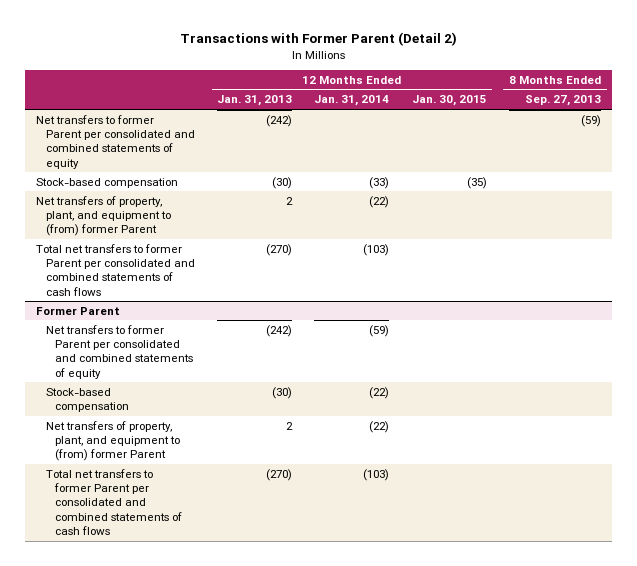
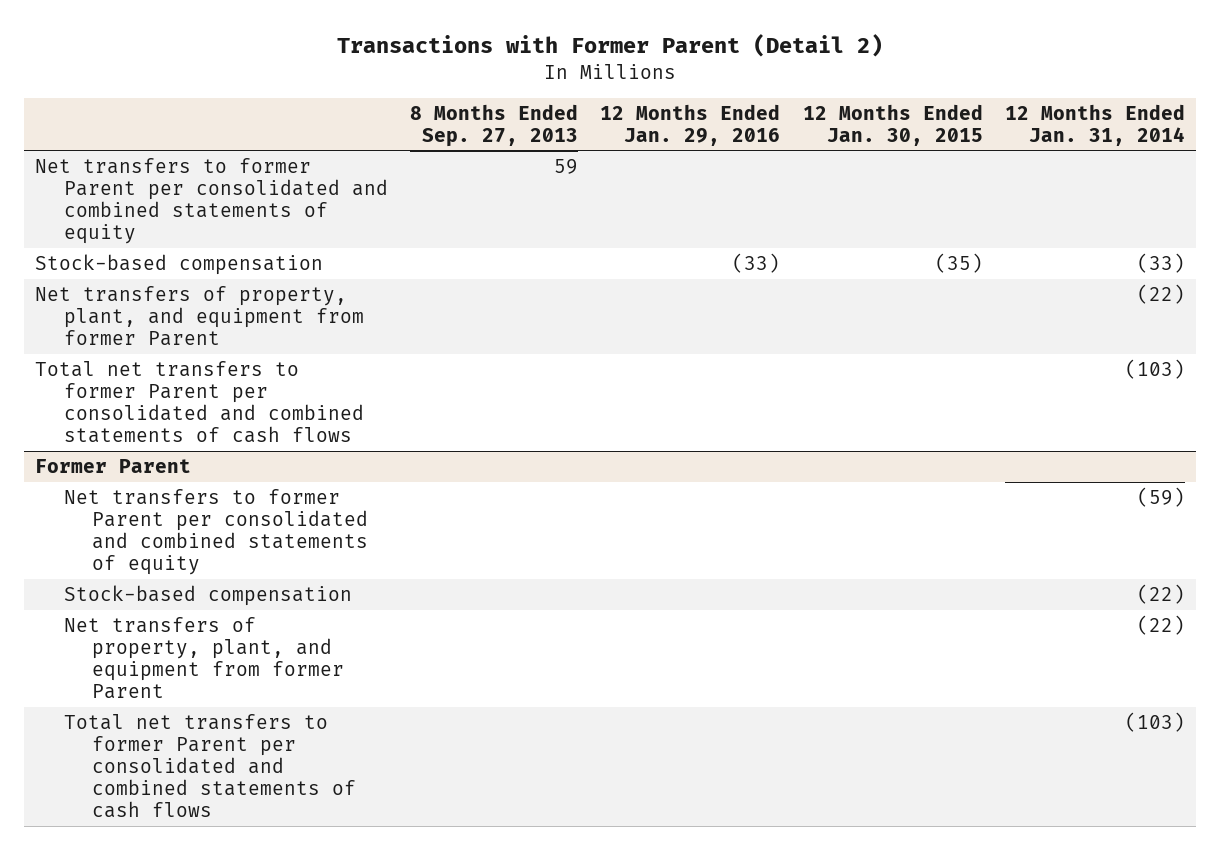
[217,95,293,107] Jan. 31, 2013 -> none
none -> [600,103,781,146] 12 Months Ended Jan. 29, 2016
[581,114,602,127] (59) -> [553,158,578,174] 59
[36,195,171,237] Net transfers of property, plant, and equipment to (from) former Parent -> [35,285,364,346] Net transfers of property, plant, and equipment from former Parent
[45,420,181,462] Net transfers of property, plant, and equipment to (from) former Parent -> [63,616,345,700] Net transfers of property, plant, and equipment from former Parent

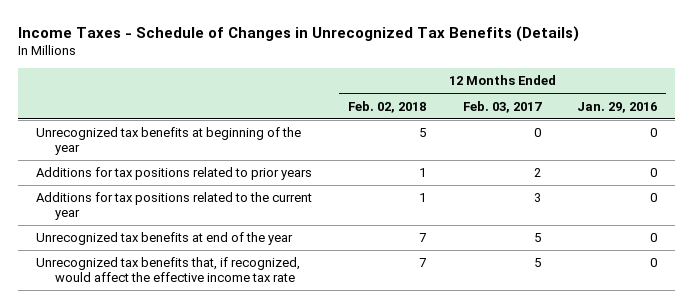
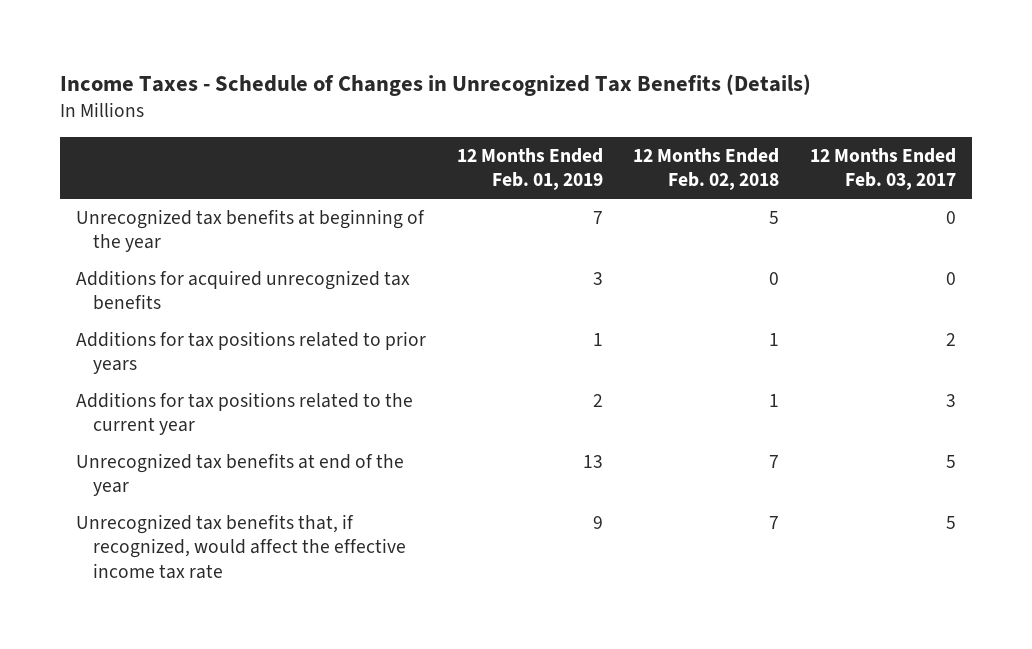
[577,101,658,113] Jan. 29, 2016 -> none
none -> [456,147,603,191] 12 Months Ended Feb. 01, 2019
none -> [75,269,410,311] Additions for acquired unrecognized tax benefits

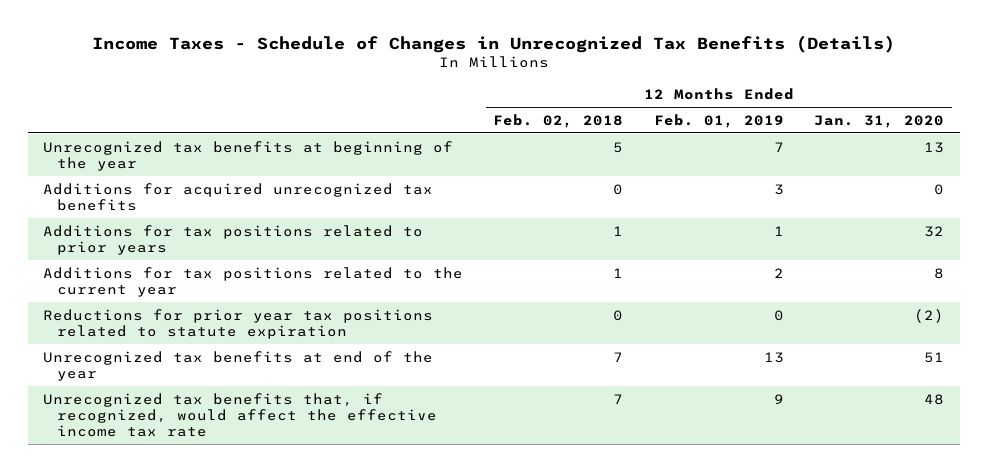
[810,147,957,191] 12 Months Ended Feb. 03, 2017 -> none
none -> [814,114,945,128] Jan. 31, 2020
none -> [42,308,433,339] Reductions for prior year tax positions related to statute expiration

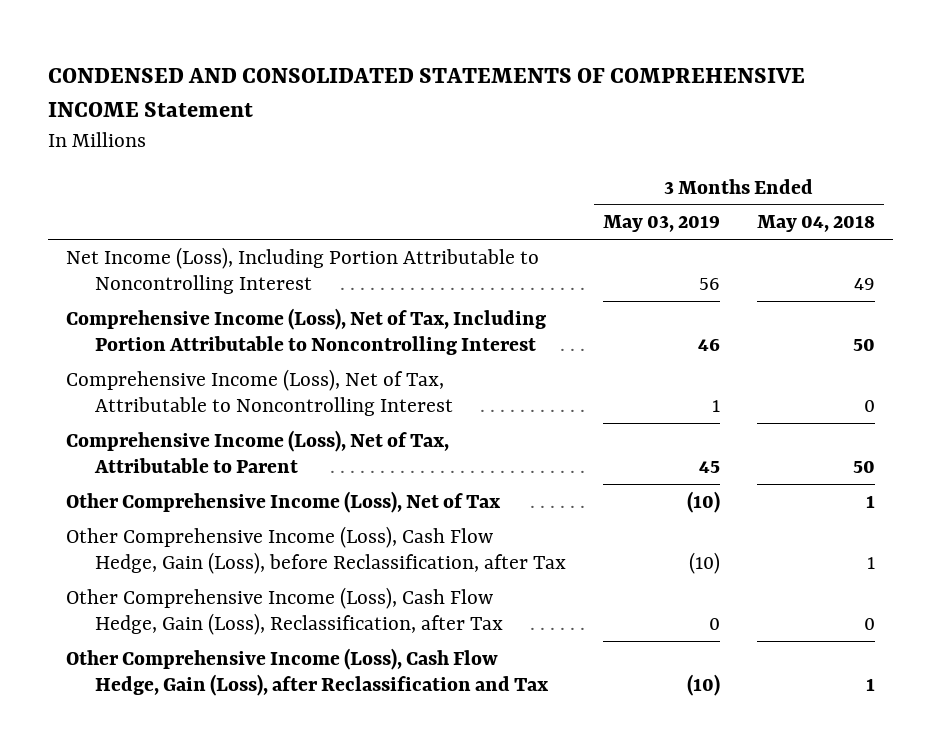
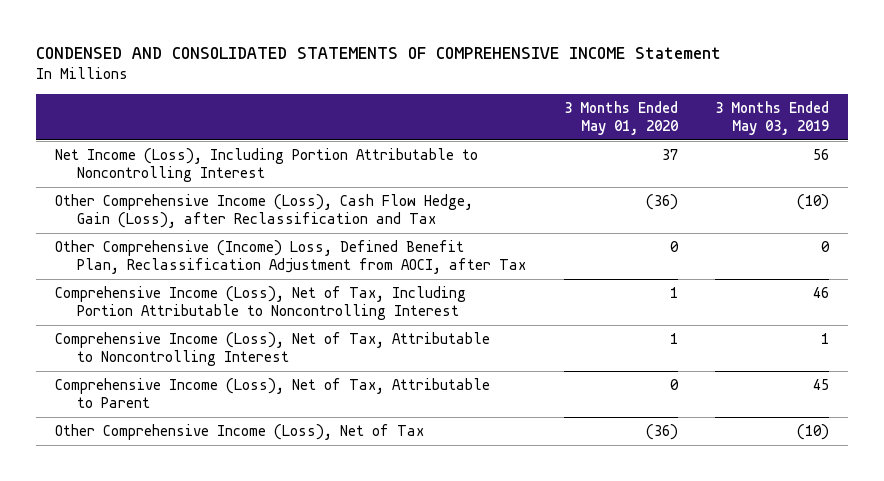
[756,215,875,233] May 04, 2018 -> none
none -> [563,100,678,135] 3 Months Ended May 01, 2020
[66,647,550,696] Other Comprehensive Income (Loss), Cash Flow Hedge, Gain (Loss), after Reclassification and Tax -> [55,193,474,228] Other Comprehensive Income (Loss), Cash Flow Hedge, Gain (Loss), after Reclassification and Tax
none -> [55,239,527,274] Other Comprehensive (Income) Loss, Defined Benefit Plan, Reclassification Adjustment from AOCI, after Tax
[66,525,567,574] Other Comprehensive Income (Loss), Cash Flow Hedge, Gain (Loss), before Reclassification, after Tax -> none
[66,586,504,635] Other Comprehensive Income (Loss), Cash Flow Hedge, Gain (Loss), Reclassification, after Tax -> none

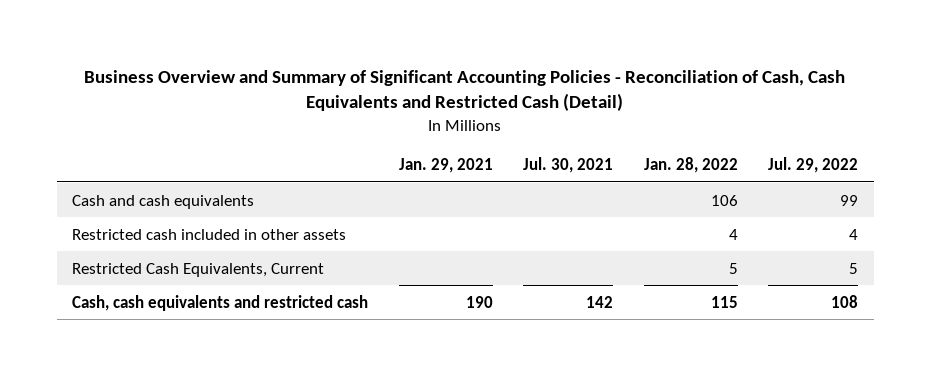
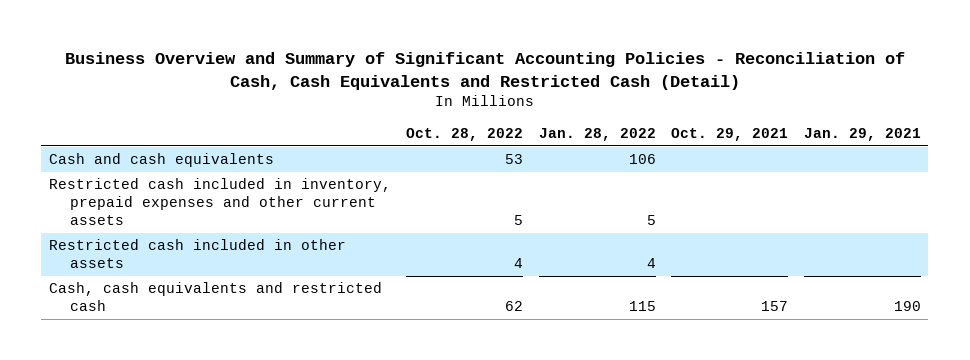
[523,157,614,174] Jul. 30, 2021 -> none
[768,157,859,174] Jul. 29, 2022 -> none
none -> [406,128,524,142] Oct. 28, 2022
none -> [671,128,789,142] Oct. 29, 2021
none -> [48,178,391,225] Restricted cash included in inventory, prepaid expenses and other current assets
[72,262,325,277] Restricted Cash Equivalents, Current -> none

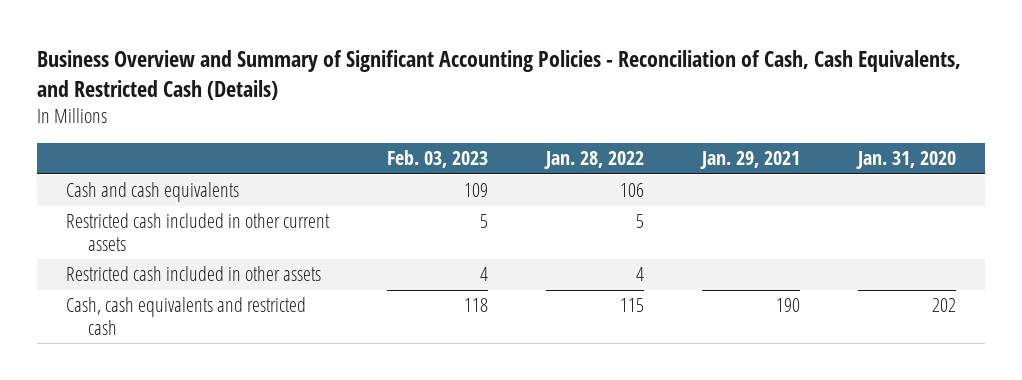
[64,51,905,90] Business Overview and Summary of Significant Accounting Policies - Reconciliation of Cash, Cash Equivalents and Restricted Cash (Detail) -> [37,50,962,101] Business Overview and Summary of Significant Accounting Policies - Reconciliation of Cash, Cash Equivalents, and Restricted Cash (Details)
[406,128,524,142] Oct. 28, 2022 -> none
[671,128,789,142] Oct. 29, 2021 -> none
none -> [387,149,489,168] Feb. 03, 2023
none -> [855,150,956,169] Jan. 31, 2020
[48,178,391,225] Restricted cash included in inventory, prepaid expenses and other current assets -> [66,213,331,251] Restricted cash included in other current assets

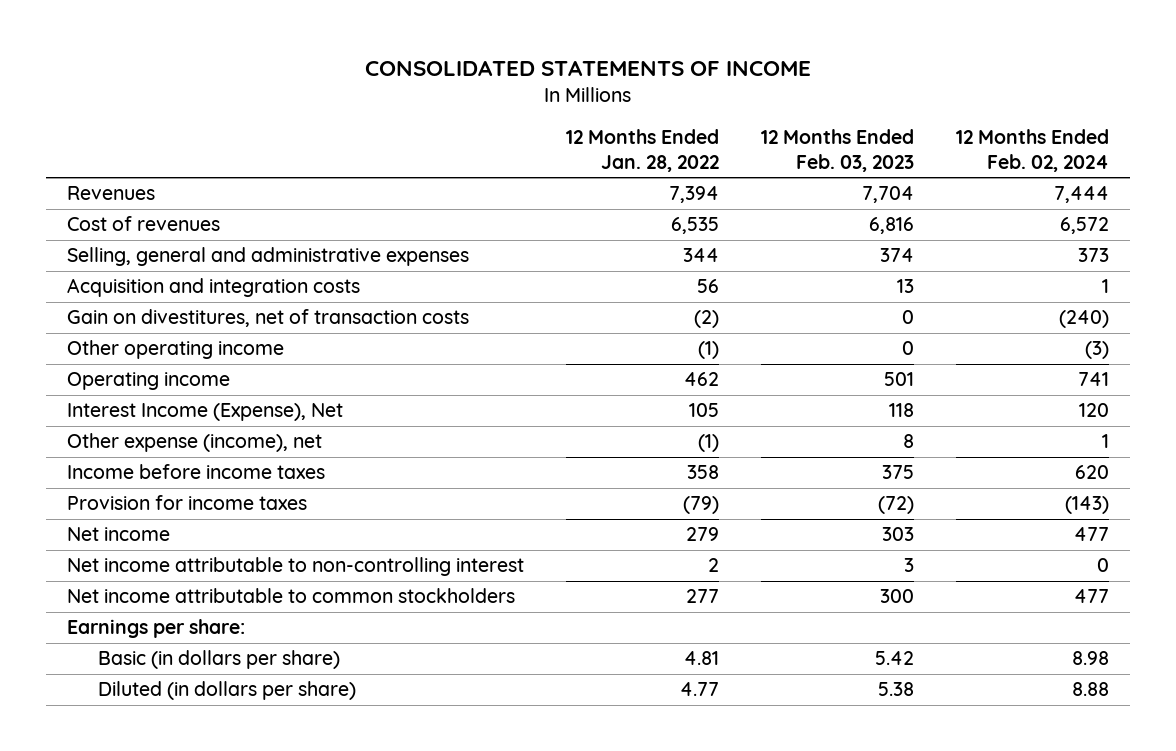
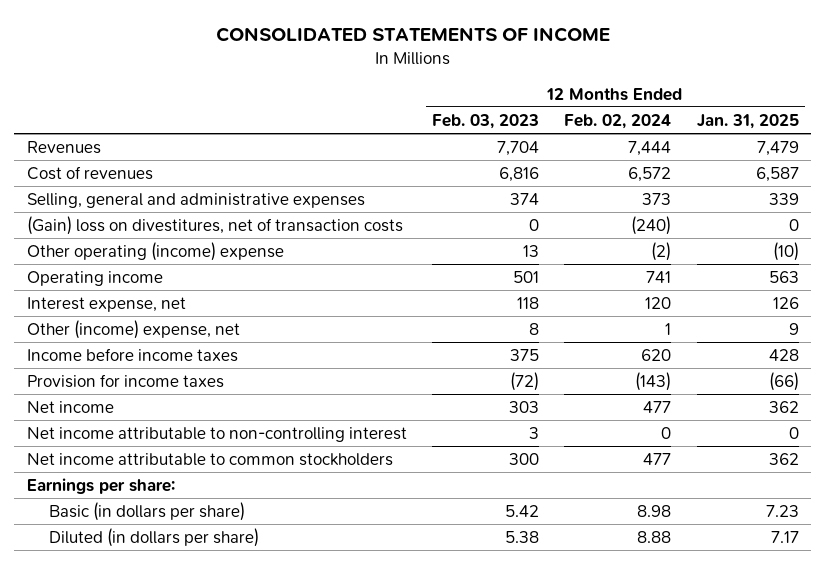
[565,128,719,172] 12 Months Ended Jan. 28, 2022 -> none
none -> [696,113,799,129] Jan. 31, 2025
[66,278,360,298] Acquisition and integration costs -> none
[66,309,469,328] Gain on divestitures, net of transaction costs -> [27,215,404,235] (Gain) loss on divestitures, net of transaction costs
[66,340,284,360] Other operating income -> [27,241,285,261] Other operating (income) expense
[902,341,915,356] 0 -> [523,244,540,257] 13
[1085,341,1110,360] (3) -> [651,241,672,261] (2)
[66,403,343,422] Interest Income (Expense), Net -> [27,296,187,312] Interest expense, net
[66,433,322,453] Other expense (income), net -> [27,319,241,339] Other (income) expense, net

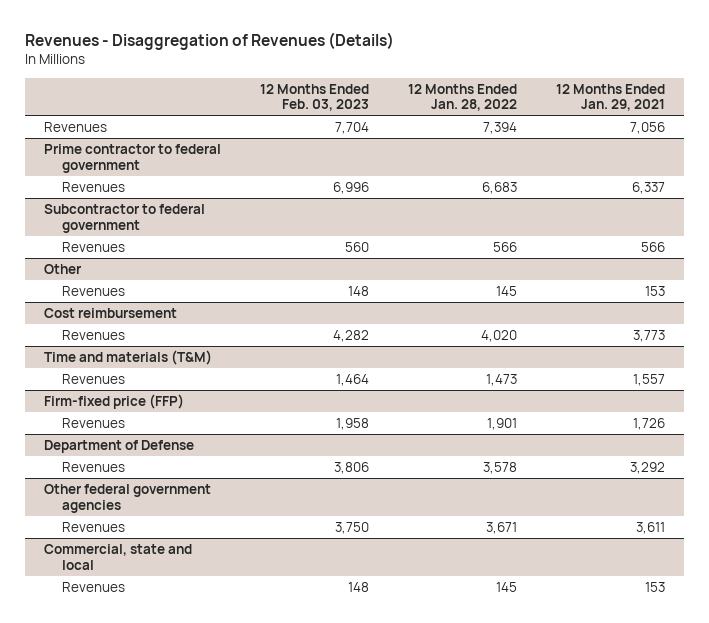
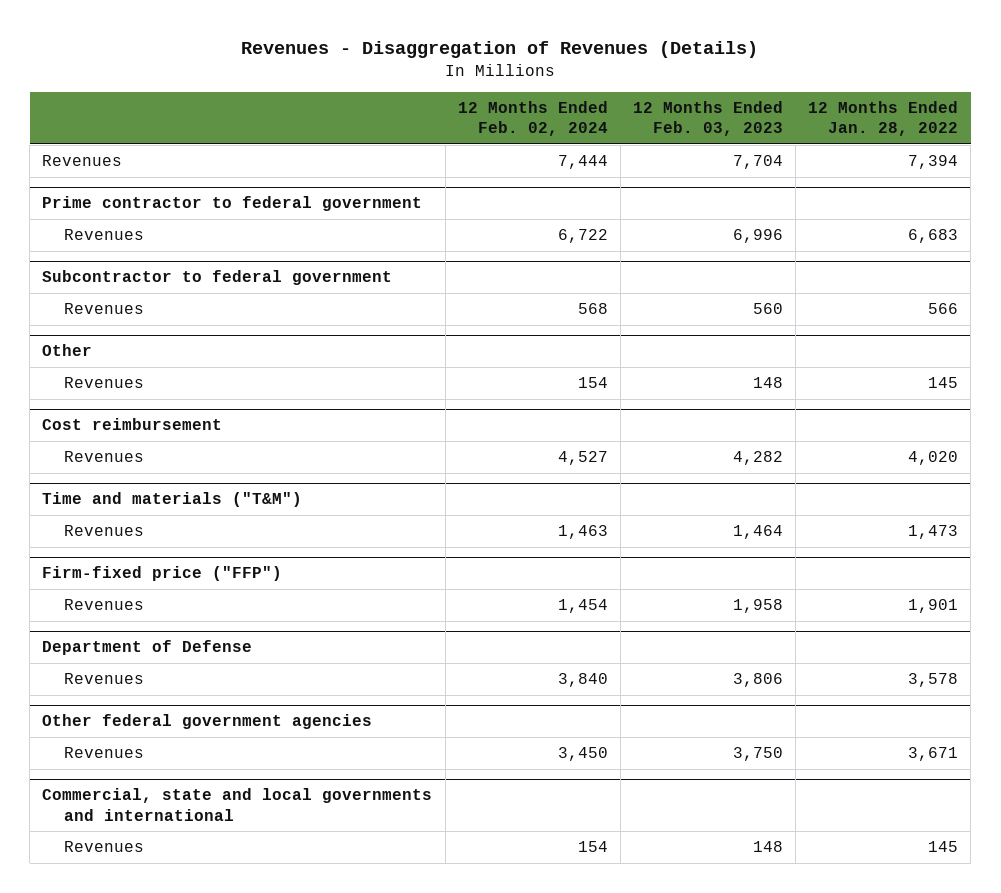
[555,83,665,112] 12 Months Ended Jan. 29, 2021 -> none
none -> [457,100,608,137] 12 Months Ended Feb. 02, 2024
[44,349,213,365] Time and materials (T&M) -> [42,492,303,508] Time and materials ("T&M")
[44,393,185,409] Firm-fixed price (FFP) -> [42,566,283,582] Firm-fixed price ("FFP")
[44,543,193,570] Commercial, state and local -> [42,788,433,821] Commercial, state and local governments and international

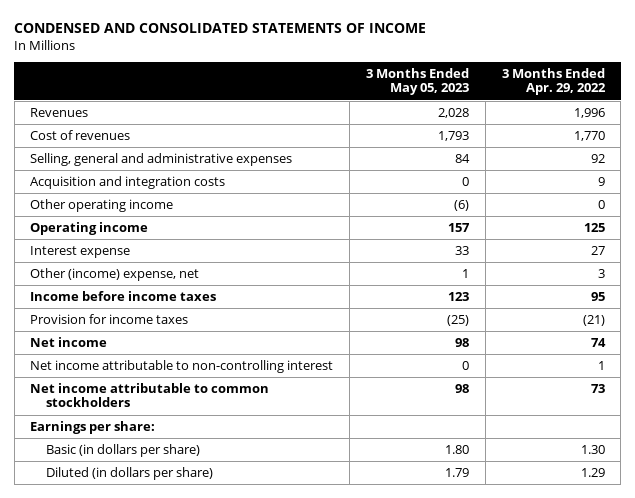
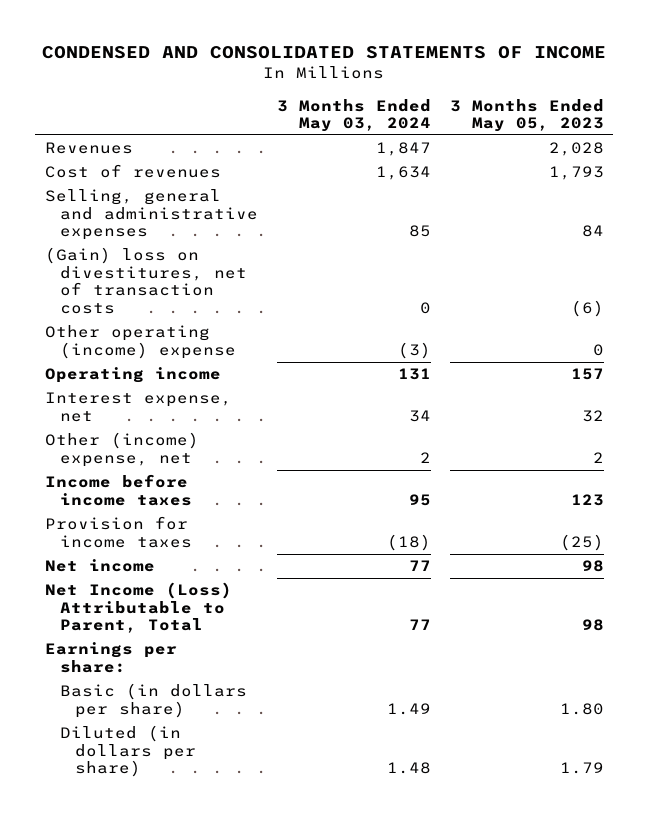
[501,67,606,96] 3 Months Ended Apr. 29, 2022 -> none
none -> [276,98,431,133] 3 Months Ended May 03, 2024
[30,175,226,189] Acquisition and integration costs -> none
none -> [44,247,247,314] (Gain) loss on divestitures, net of transaction costs
[30,198,174,212] Other operating income -> [44,325,236,359] Other operating (income) expense
[453,199,469,211] (6) -> [592,343,604,356] 0
[30,245,131,258] Interest expense -> [44,392,232,422] Interest expense, net
[454,245,469,255] 33 -> [581,409,604,422] 32
[461,268,469,278] 1 -> [592,451,604,463] 2
[30,359,334,373] Net income attributable to non-controlling interest -> none
[30,382,270,408] Net income attributable to common stockholders -> [44,582,232,634] Net Income (Loss) Attributable to Parent, Total

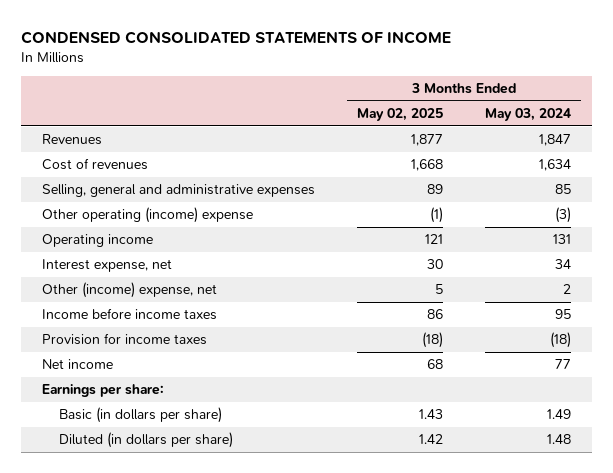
[42,46,607,60] CONDENSED AND CONSOLIDATED STATEMENTS OF INCOME -> [21,30,452,44] CONDENSED CONSOLIDATED STATEMENTS OF INCOME
[449,98,604,133] 3 Months Ended May 05, 2023 -> none
none -> [357,108,444,122] May 02, 2025
[44,247,247,314] (Gain) loss on divestitures, net of transaction costs -> none
[44,582,232,634] Net Income (Loss) Attributable to Parent, Total -> none

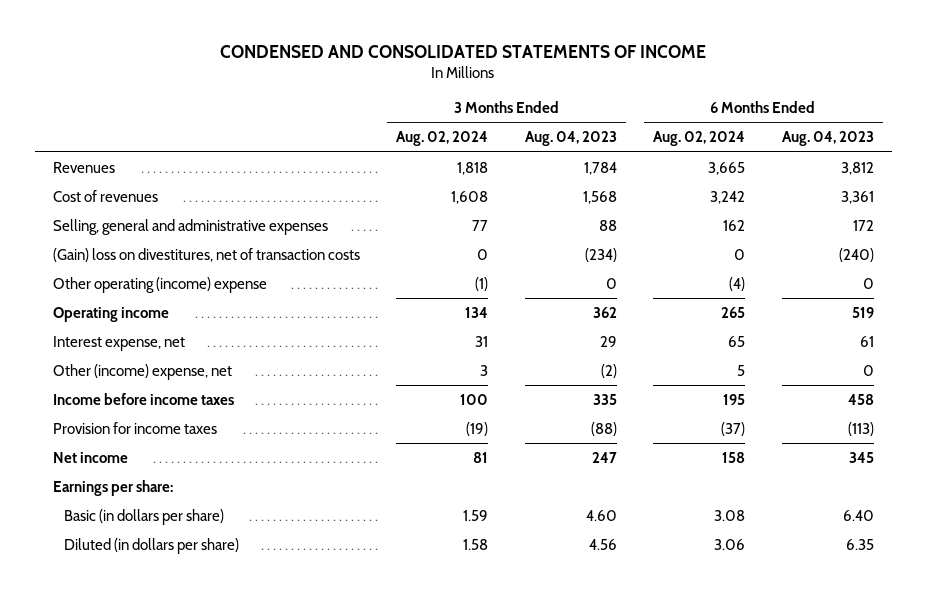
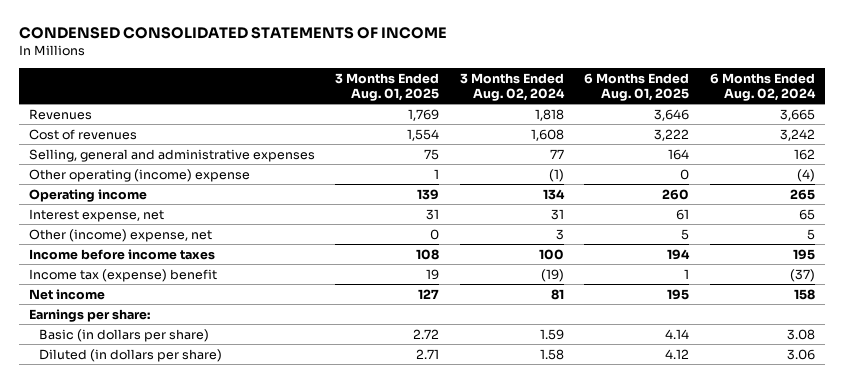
[220,45,707,59] CONDENSED AND CONSOLIDATED STATEMENTS OF INCOME -> [18,27,447,40] CONDENSED CONSOLIDATED STATEMENTS OF INCOME
[524,131,617,147] Aug. 04, 2023 -> none
[781,131,874,147] Aug. 04, 2023 -> none
none -> [335,72,440,101] 3 Months Ended Aug. 01, 2025
none -> [584,72,690,101] 6 Months Ended Aug. 01, 2025
[52,247,360,262] (Gain) loss on divestitures, net of transaction costs -> none
[52,421,217,434] Provision for income taxes -> [28,268,217,282] Income tax (expense) benefit

